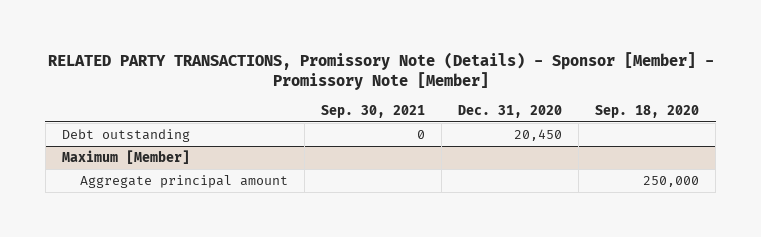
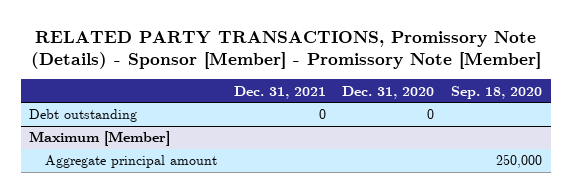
[321,105,426,119] Sep. 30, 2021 -> none
none -> [233,85,326,99] Dec. 31, 2021
[514,129,563,142] 20,450 -> [427,109,435,120] 0

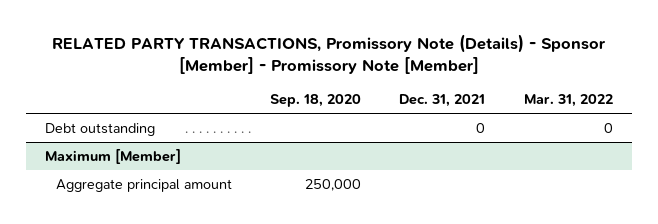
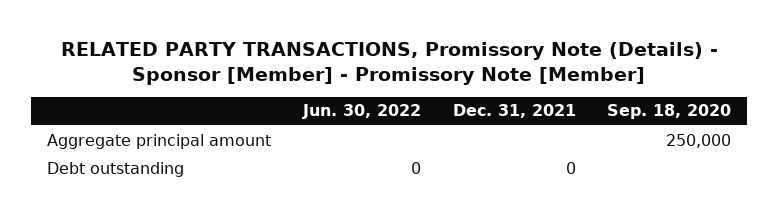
[523,94,613,108] Mar. 31, 2022 -> none
none -> [301,104,421,120] Jun. 30, 2022
none -> [47,133,272,149] Aggregate principal amount
[45,148,182,164] Maximum [Member] -> none
[56,178,233,192] Aggregate principal amount -> none

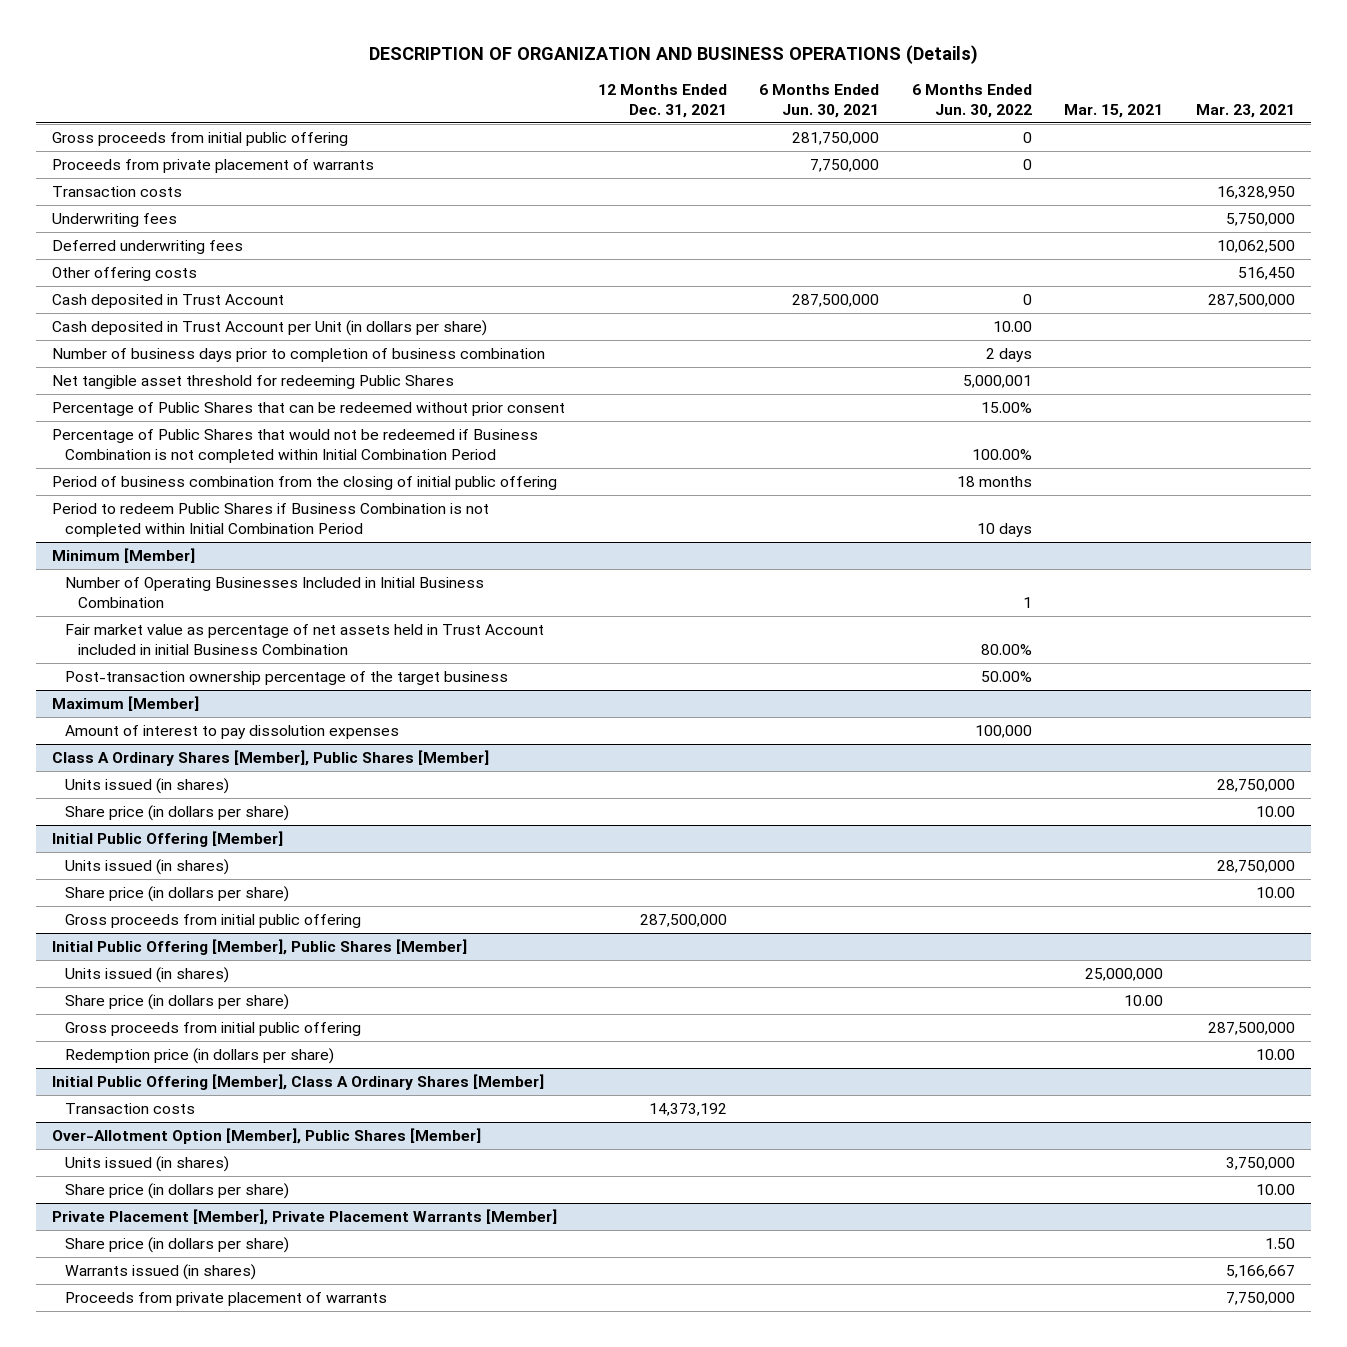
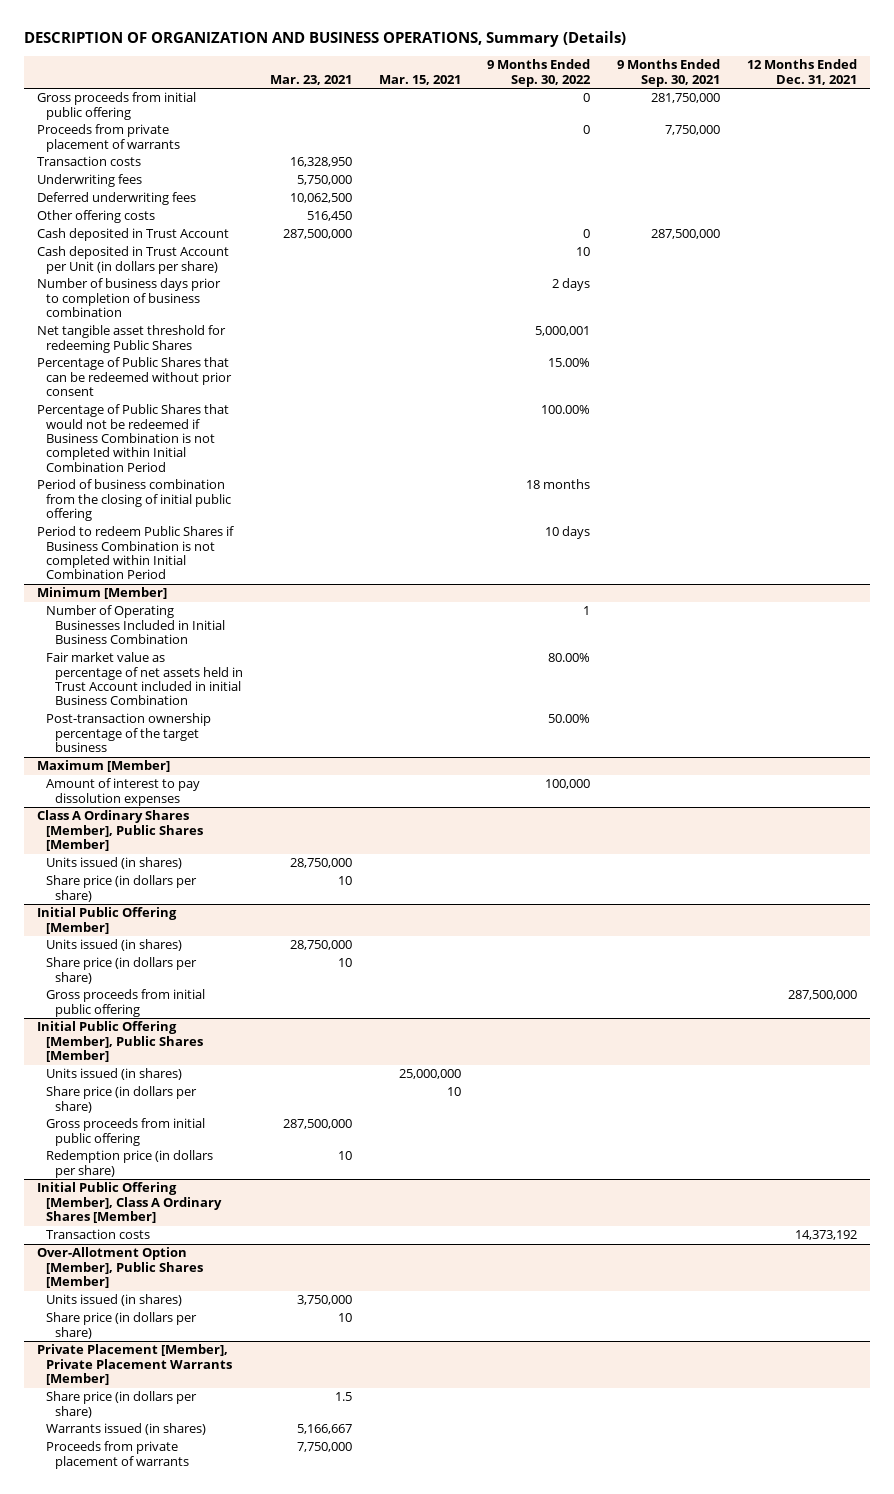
[368,45,978,65] DESCRIPTION OF ORGANIZATION AND BUSINESS OPERATIONS (Details) -> [24,31,627,48] DESCRIPTION OF ORGANIZATION AND BUSINESS OPERATIONS, Summary (Details)
[759,84,880,118] 6 Months Ended Jun. 30, 2021 -> none
[911,84,1032,118] 6 Months Ended Jun. 30, 2022 -> none
none -> [487,59,592,87] 9 Months Ended Sep. 30, 2022
none -> [617,59,721,87] 9 Months Ended Sep. 30, 2021
[1255,805,1295,817] 10.00 -> [337,876,352,886] 10
[1255,886,1295,898] 10.00 -> [337,958,352,968] 10
[1124,994,1164,1006] 10.00 -> [446,1087,461,1097] 10
[1255,1048,1295,1060] 10.00 -> [337,1151,352,1161] 10
[1255,1183,1295,1195] 10.00 -> [337,1313,352,1323] 10
[1264,1237,1295,1249] 1.50 -> [334,1392,352,1402] 1.5

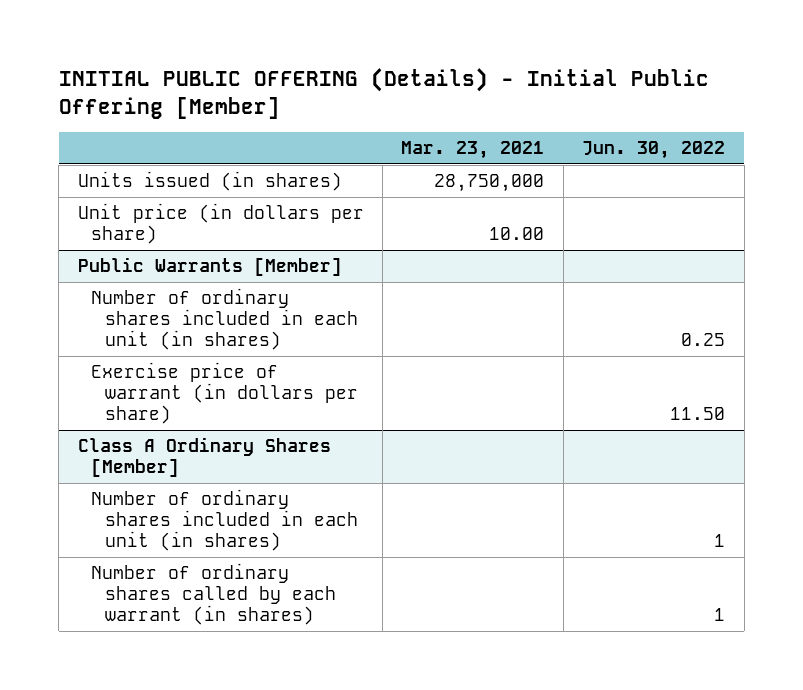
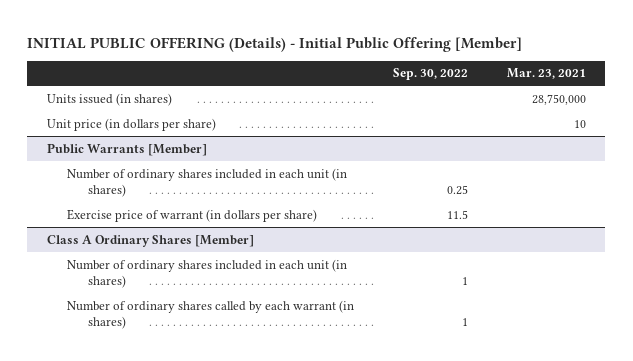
[582,141,726,160] Jun. 30, 2022 -> none
none -> [393,68,469,81] Sep. 30, 2022
[489,227,545,241] 10.00 -> [574,119,587,128] 10

